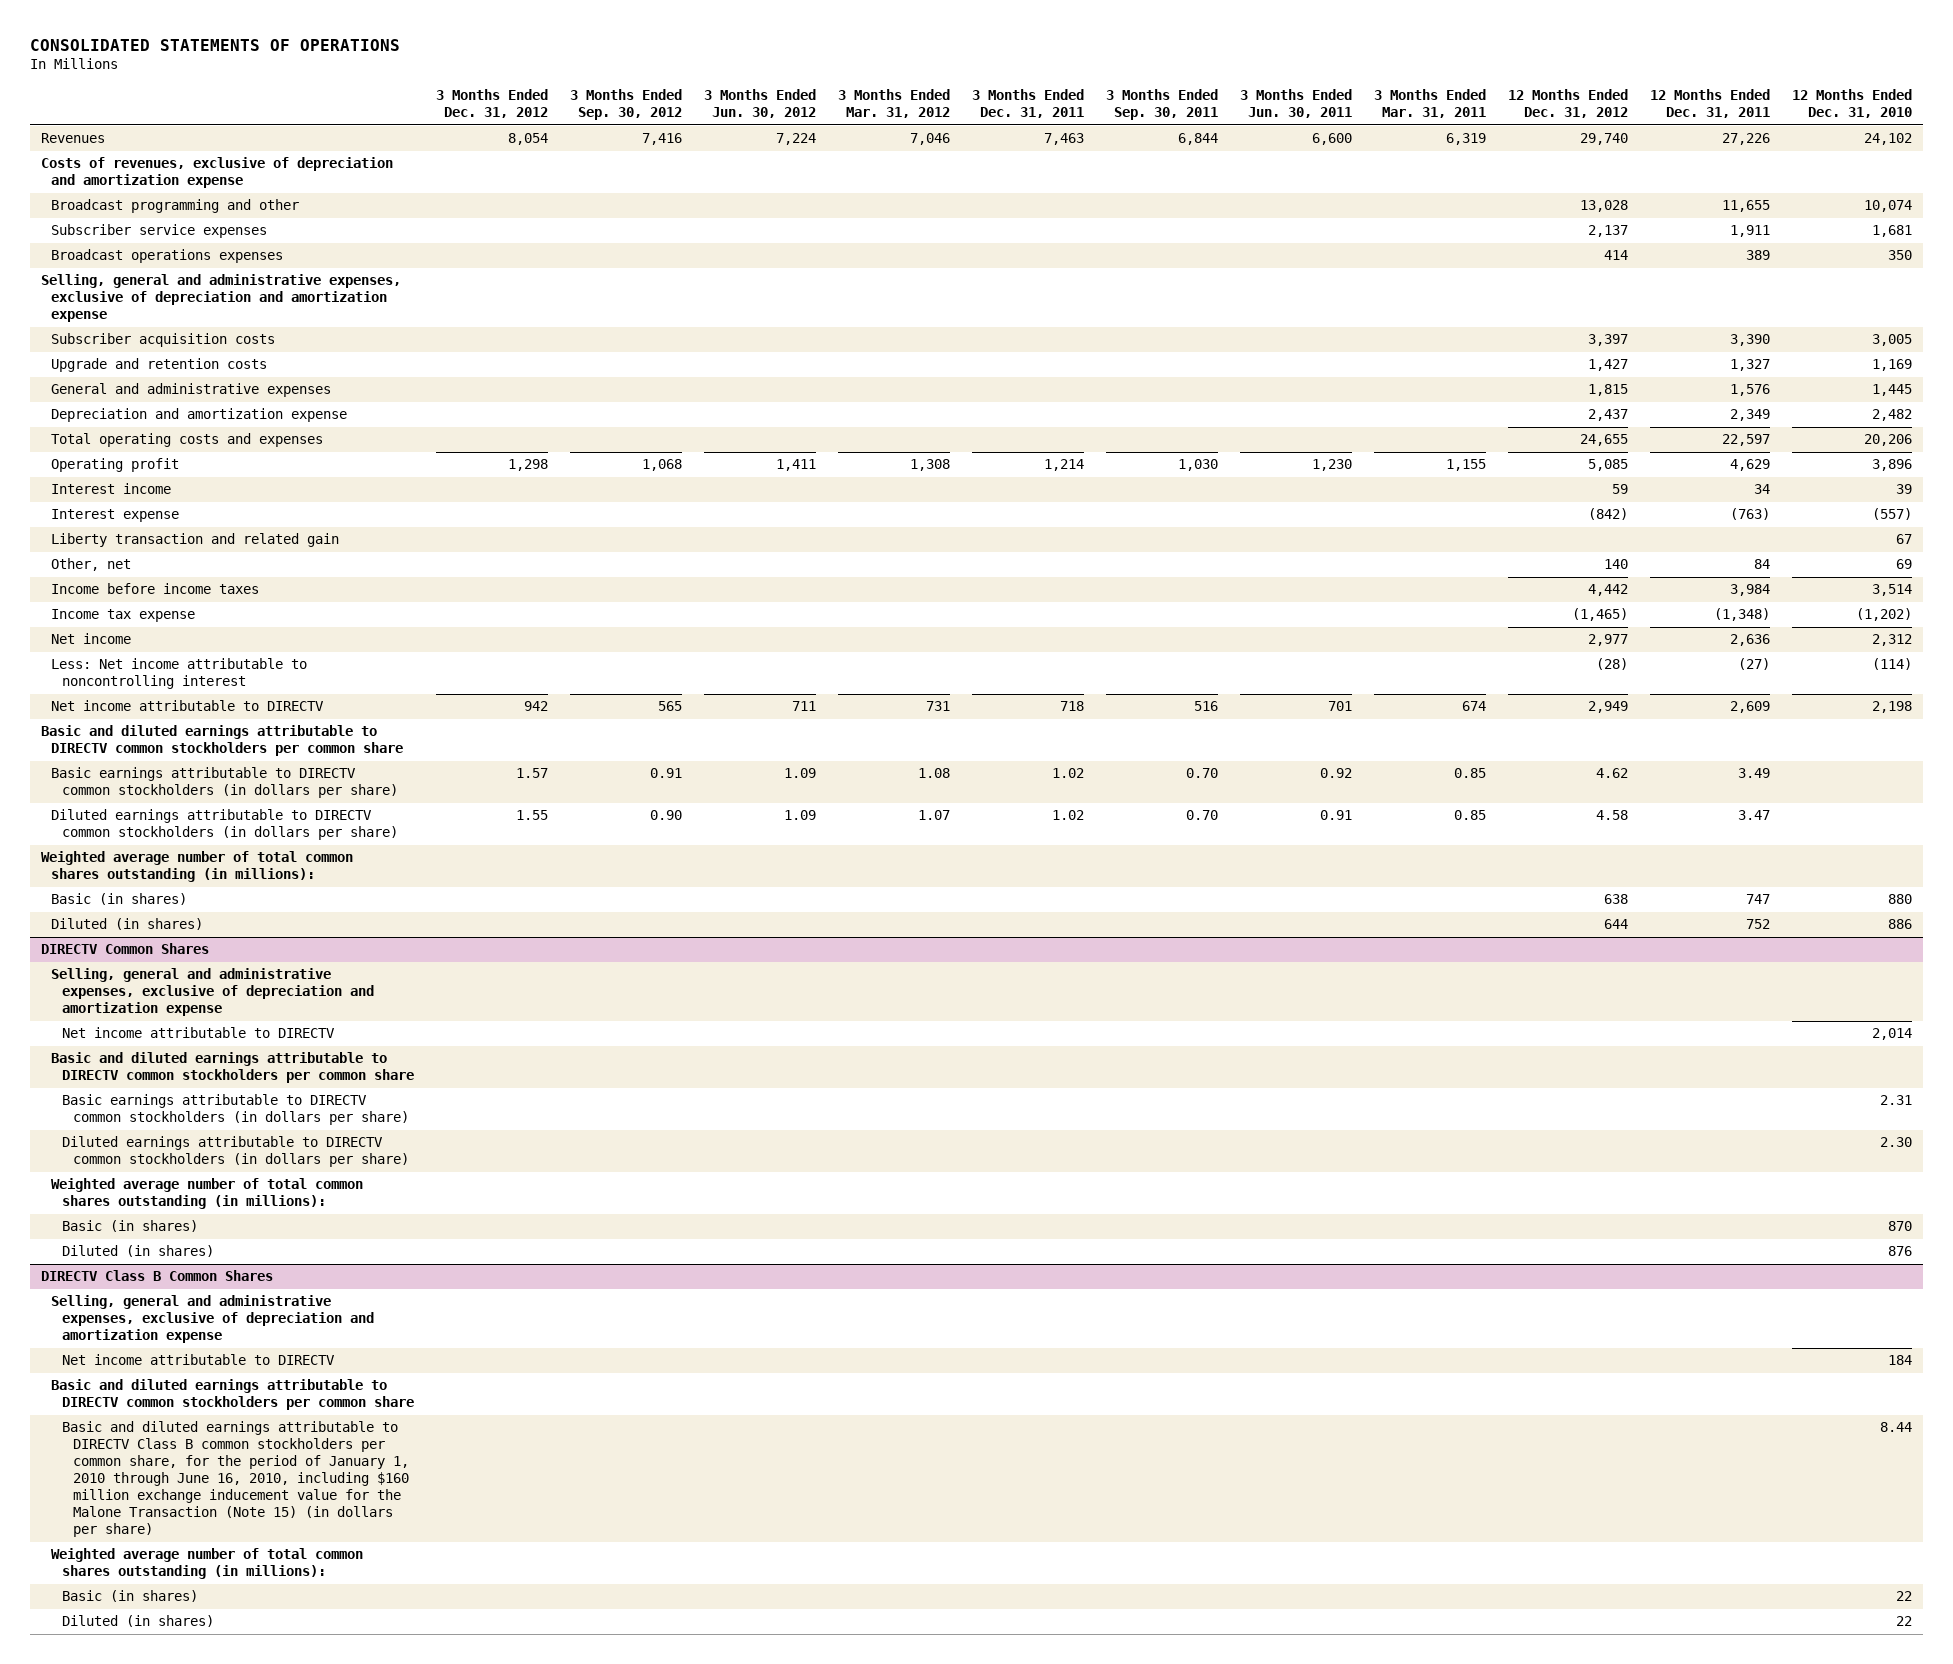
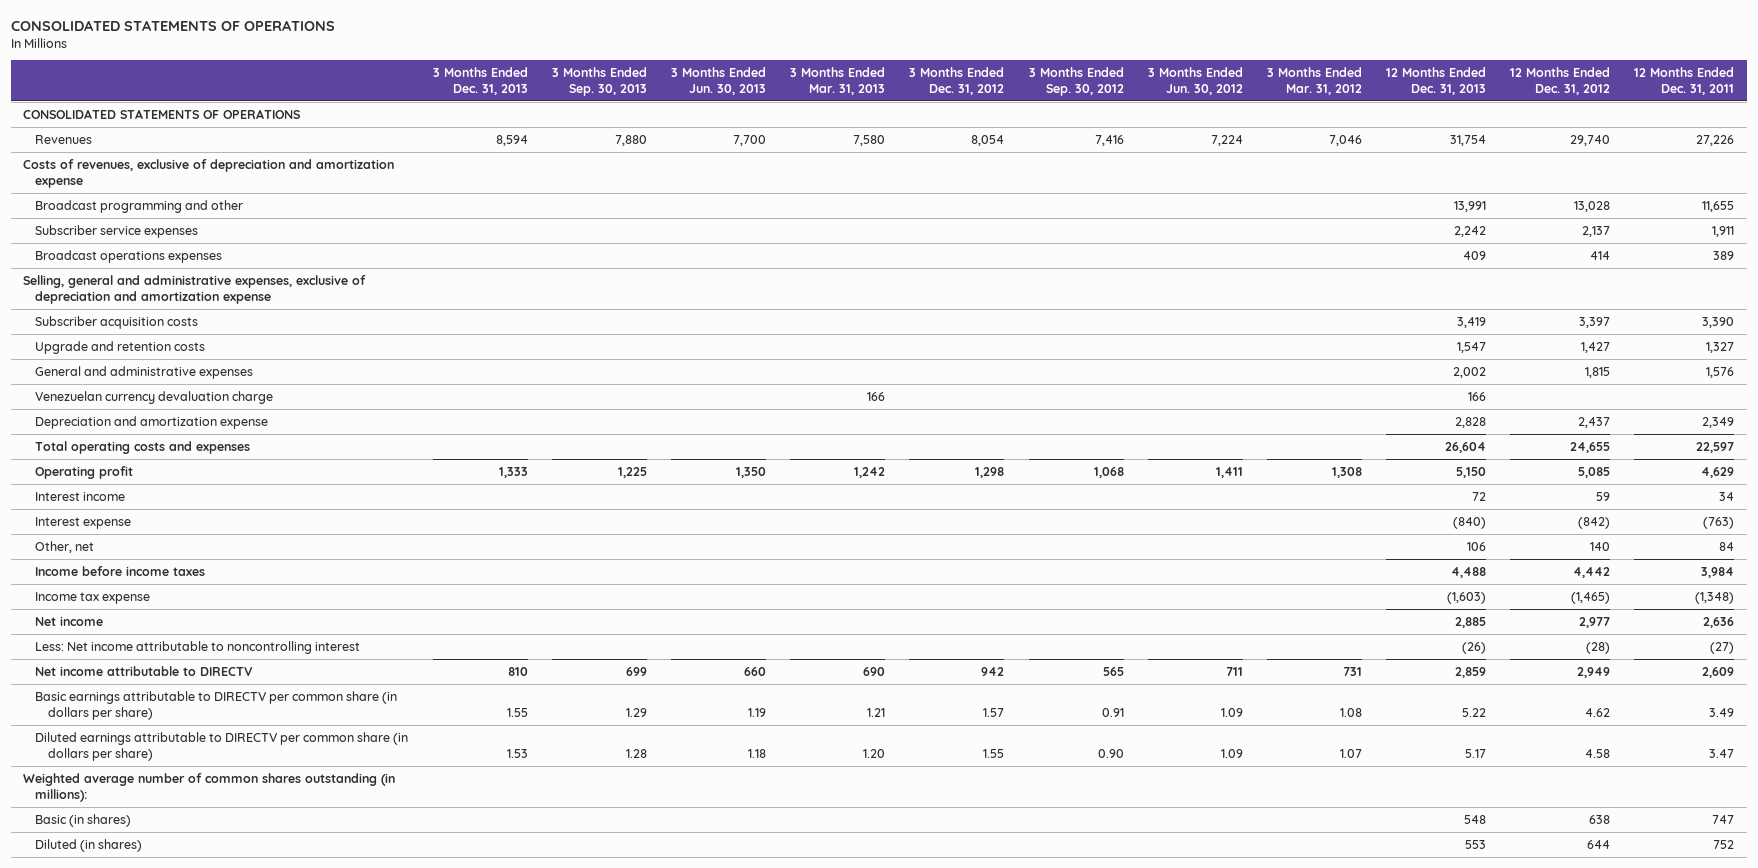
[972,89,1085,119] 3 Months Ended Dec. 31, 2011 -> none
[1106,89,1219,121] 3 Months Ended Sep. 30, 2011 -> none
[1240,89,1353,119] 3 Months Ended Jun. 30, 2011 -> none
[1374,89,1487,119] 3 Months Ended Mar. 31, 2011 -> none
[1791,89,1912,119] 12 Months Ended Dec. 31, 2010 -> none
none -> [432,66,528,95] 3 Months Ended Dec. 31, 2013
none -> [551,66,647,96] 3 Months Ended Sep. 30, 2013
none -> [670,66,766,95] 3 Months Ended Jun. 30, 2013
none -> [790,66,886,95] 3 Months Ended Mar. 31, 2013
none -> [1386,66,1487,95] 12 Months Ended Dec. 31, 2013
none -> [23,108,301,119] CONSOLIDATED STATEMENTS OF OPERATIONS
none -> [35,390,274,404] Venezuelan currency devaluation charge
[51,533,340,548] Liberty transaction and related gain -> none
[40,725,404,757] Basic and diluted earnings attributable to DIRECTV common stockholders per common share -> none
[51,767,399,799] Basic earnings attributable to DIRECTV common stockholders (in dollars per share) -> [35,690,398,720] Basic earnings attributable to DIRECTV per common share (in dollars per share)
[51,809,399,841] Diluted earnings attributable to DIRECTV common stockholders (in dollars per share) -> [35,731,409,761] Diluted earnings attributable to DIRECTV per common share (in dollars per share)
[40,851,353,883] Weighted average number of total common shares outstanding (in millions): -> [23,772,396,802] Weighted average number of common shares outstanding (in millions):
[40,943,209,955] DIRECTV Common Shares -> none
[51,968,375,1017] Selling, general and administrative expenses, exclusive of depreciation and amortization expense -> none
[62,1027,336,1039] Net income attributable to DIRECTV -> none
[51,1052,415,1084] Basic and diluted earnings attributable to DIRECTV common stockholders per common share -> none
[62,1094,409,1126] Basic earnings attributable to DIRECTV common stockholders (in dollars per share) -> none
[62,1136,409,1168] Diluted earnings attributable to DIRECTV common stockholders (in dollars per share) -> none
[51,1178,364,1210] Weighted average number of total common shares outstanding (in millions): -> none
[62,1220,199,1233] Basic (in shares) -> none
[62,1245,215,1258] Diluted (in shares) -> none
[40,1270,273,1282] DIRECTV Class B Common Shares -> none
[51,1295,375,1344] Selling, general and administrative expenses, exclusive of depreciation and amortization expense -> none
[62,1354,336,1366] Net income attributable to DIRECTV -> none
[51,1379,415,1411] Basic and diluted earnings attributable to DIRECTV common stockholders per common share -> none
[62,1421,409,1538] Basic and diluted earnings attributable to DIRECTV Class B common stockholders per common share, for the period of January 1, 2010 through June 16, 2010, including $160 million exchange inducement value for the Malone Transaction (Note 15) (in dollars per share) -> none
[51,1548,364,1580] Weighted average number of total common shares outstanding (in millions): -> none
[62,1590,199,1603] Basic (in shares) -> none
[62,1615,215,1628] Diluted (in shares) -> none

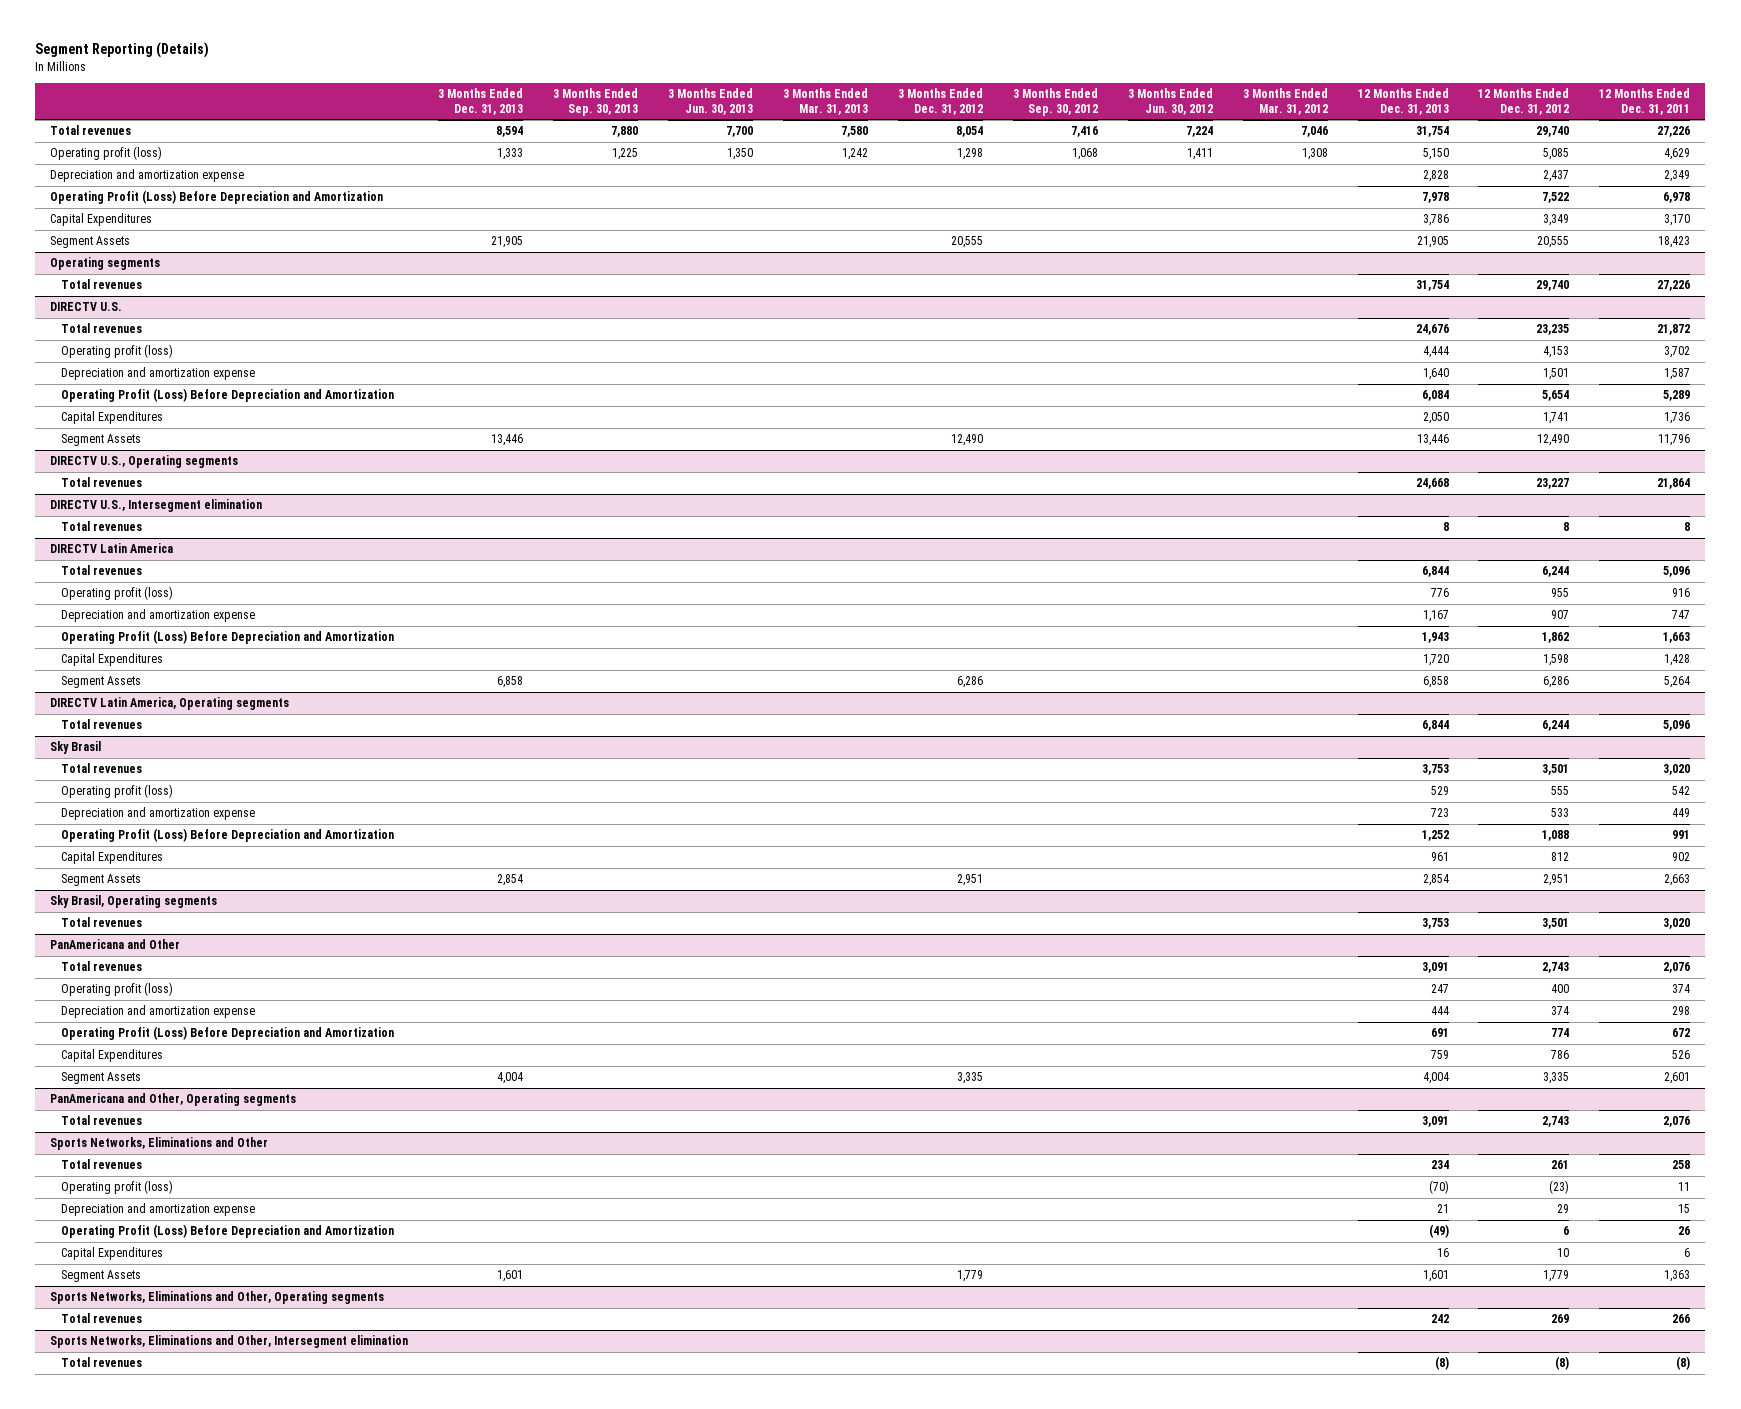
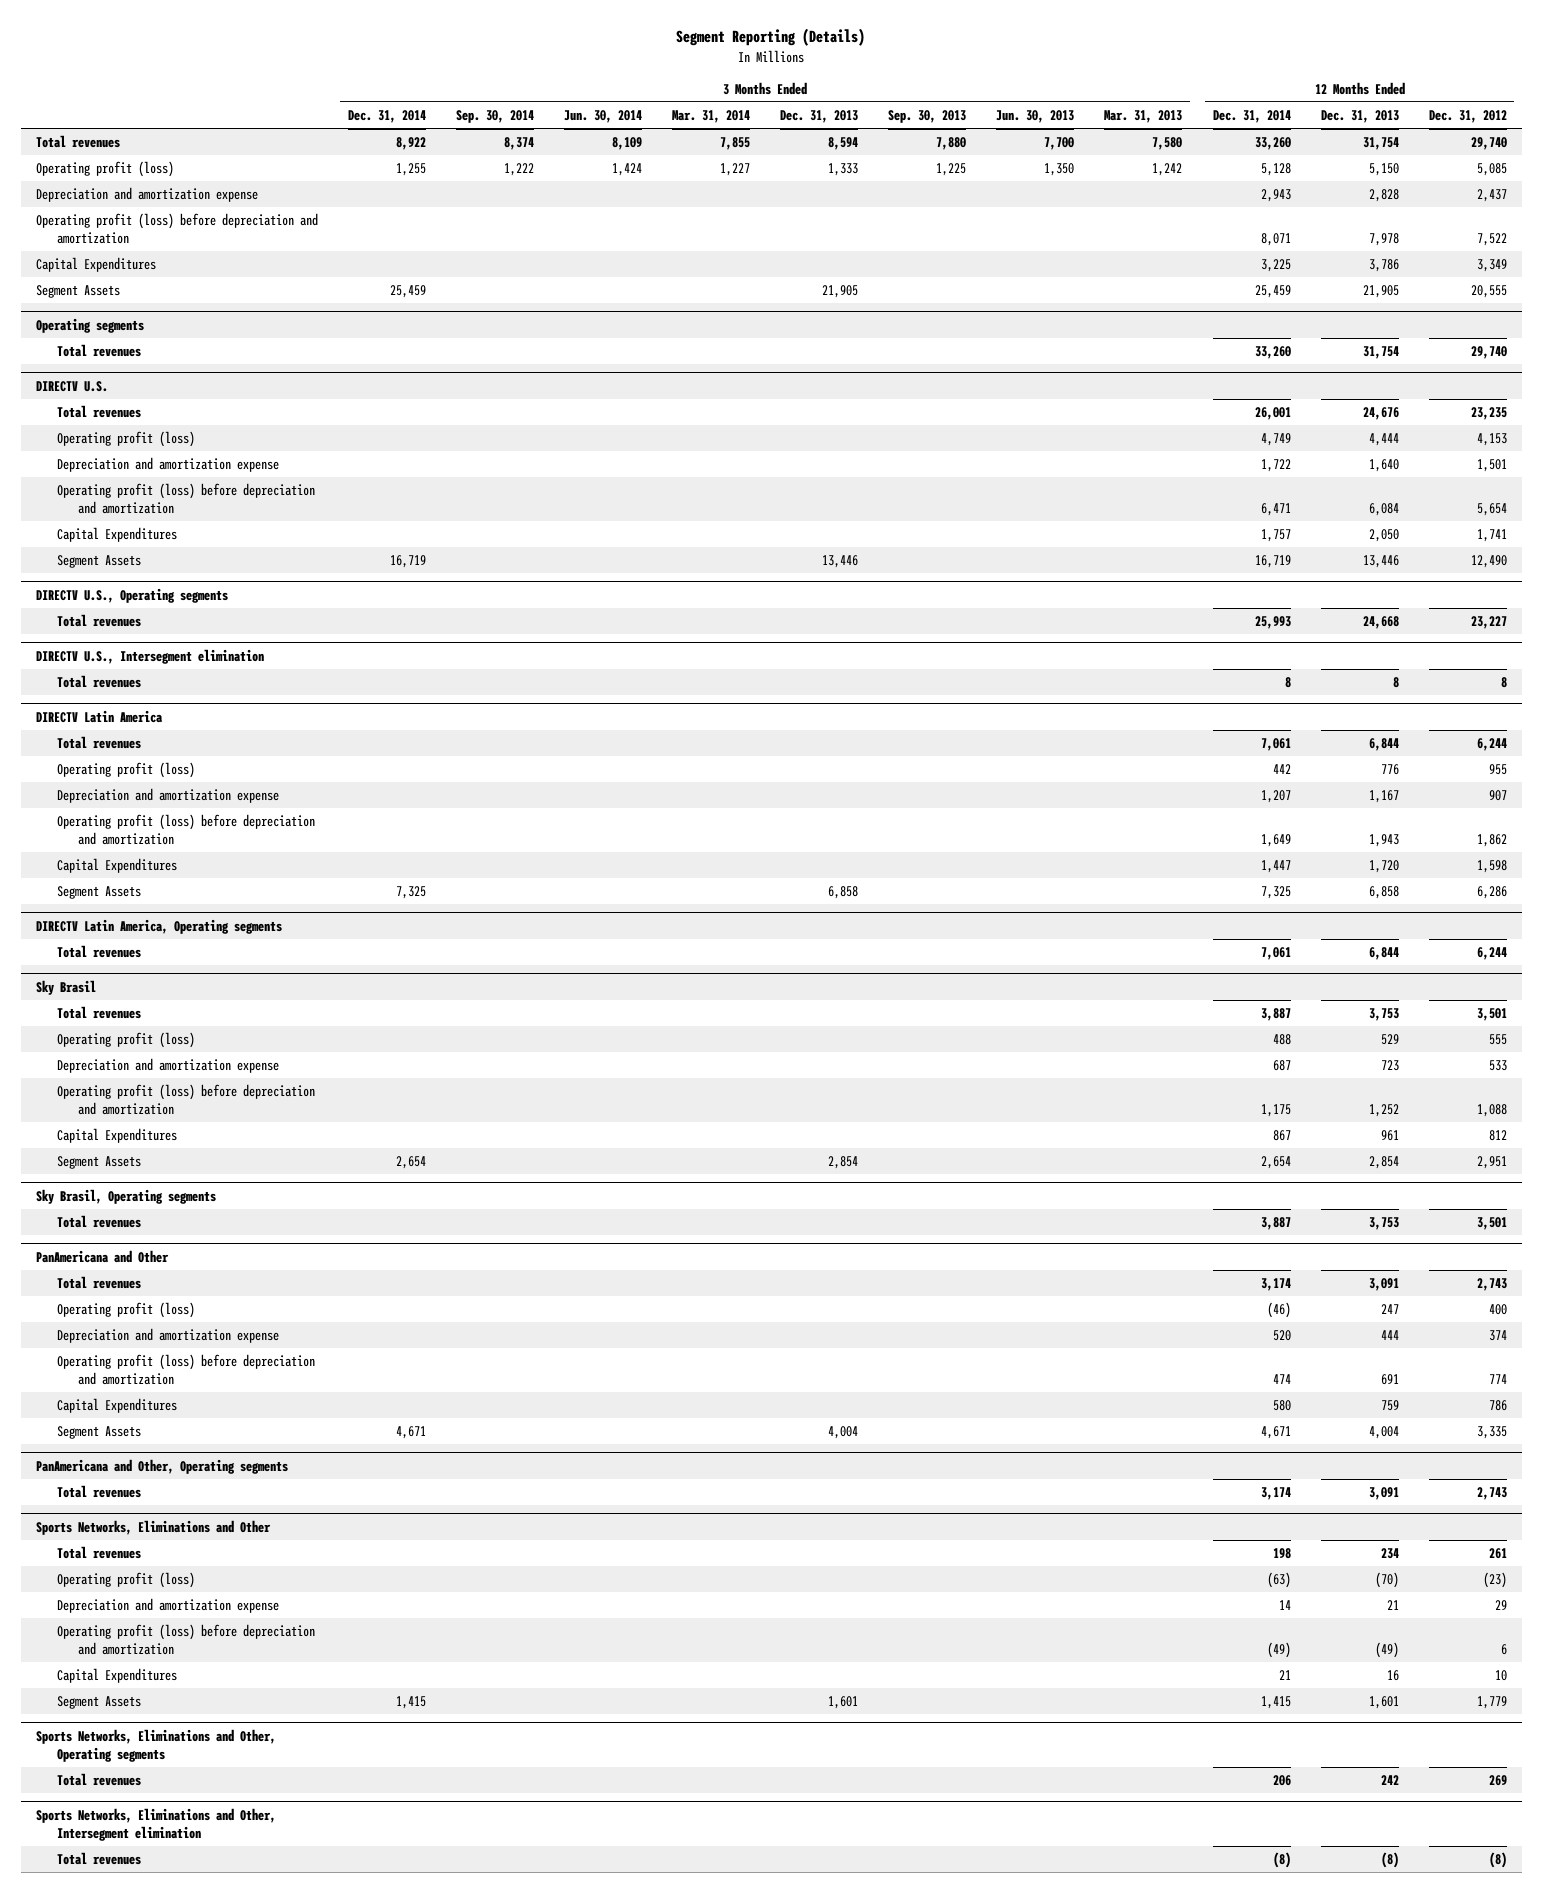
[897,88,983,115] 3 Months Ended Dec. 31, 2012 -> none
[1012,88,1098,116] 3 Months Ended Sep. 30, 2012 -> none
[1127,88,1213,115] 3 Months Ended Jun. 30, 2012 -> none
[1242,88,1328,115] 3 Months Ended Mar. 31, 2012 -> none
[1599,88,1691,115] 12 Months Ended Dec. 31, 2011 -> none
none -> [347,109,426,123] Dec. 31, 2014
none -> [455,109,534,123] Sep. 30, 2014
none -> [563,109,642,123] Jun. 30, 2014
none -> [672,109,751,123] Mar. 31, 2014
none -> [1212,109,1291,123] Dec. 31, 2014
[50,190,384,205] Operating Profit (Loss) Before Depreciation and Amortization -> [35,213,318,244] Operating profit (loss) before depreciation and amortization
[60,388,394,403] Operating Profit (Loss) Before Depreciation and Amortization -> [56,483,315,514] Operating profit (loss) before depreciation and amortization
[60,630,394,645] Operating Profit (Loss) Before Depreciation and Amortization -> [56,814,315,845] Operating profit (loss) before depreciation and amortization
[60,828,394,843] Operating Profit (Loss) Before Depreciation and Amortization -> [56,1084,315,1115] Operating profit (loss) before depreciation and amortization
[60,1026,394,1041] Operating Profit (Loss) Before Depreciation and Amortization -> [56,1354,315,1385] Operating profit (loss) before depreciation and amortization
[60,1224,394,1239] Operating Profit (Loss) Before Depreciation and Amortization -> [56,1624,315,1655] Operating profit (loss) before depreciation and amortization

